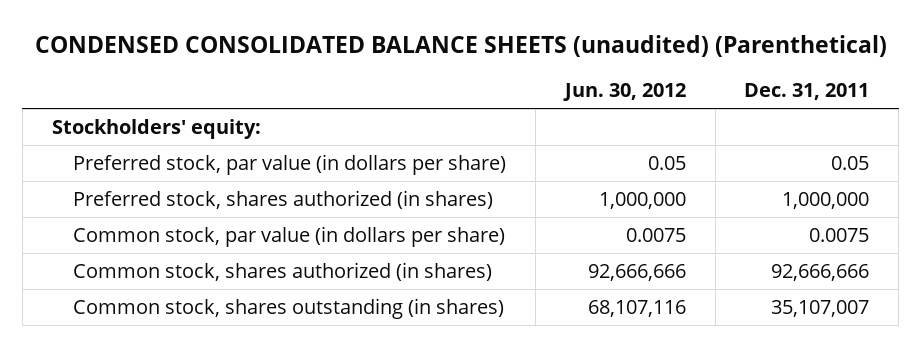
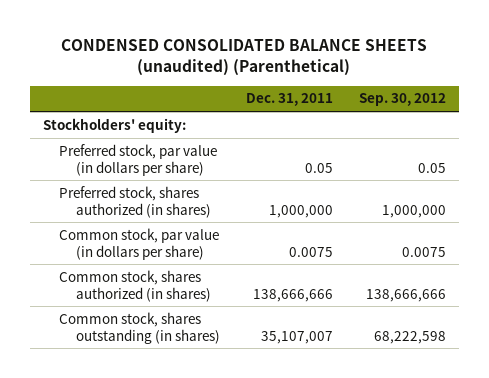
[562,83,686,102] Jun. 30, 2012 -> none
none -> [358,93,446,107] Sep. 30, 2012
[771,263,870,281] 92,666,666 -> [252,288,333,302] 138,666,666

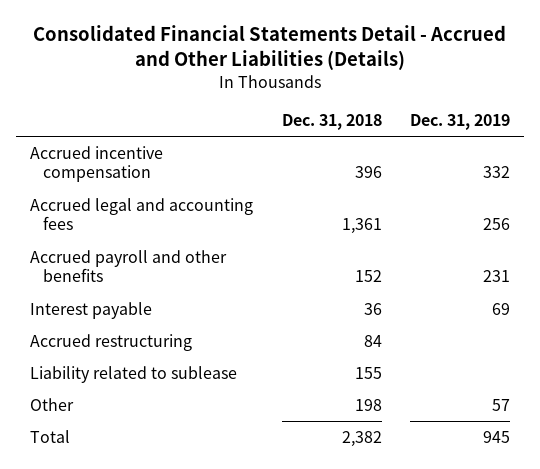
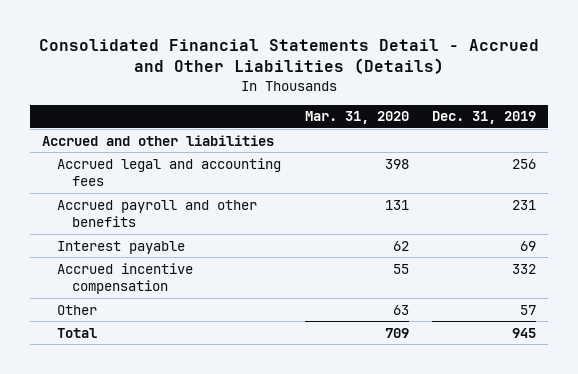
[281,114,382,131] Dec. 31, 2018 -> none
none -> [304,111,409,125] Mar. 31, 2020
none -> [41,134,274,146] Accrued and other liabilities
[30,333,193,351] Accrued restructuring -> none
[30,365,238,383] Liability related to sublease -> none
[30,145,164,183] Accrued incentive compensation -> [56,262,193,295] Accrued incentive compensation

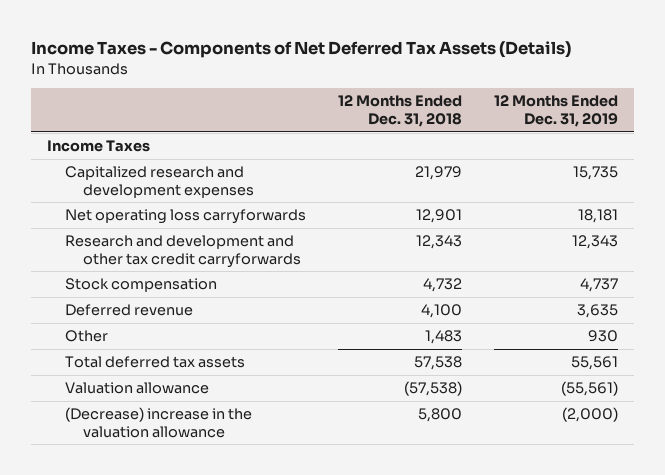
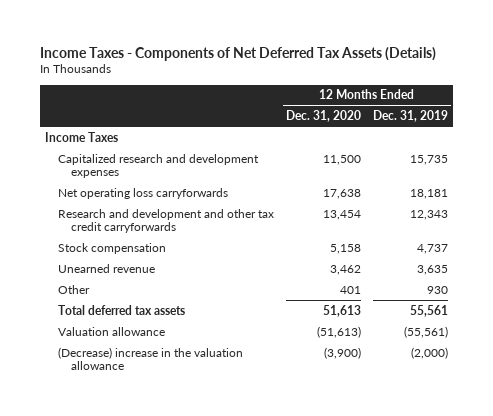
[338,95,463,127] 12 Months Ended Dec. 31, 2018 -> none
none -> [286,110,362,123] Dec. 31, 2020
[65,304,194,317] Deferred revenue -> [58,263,156,273] Unearned revenue

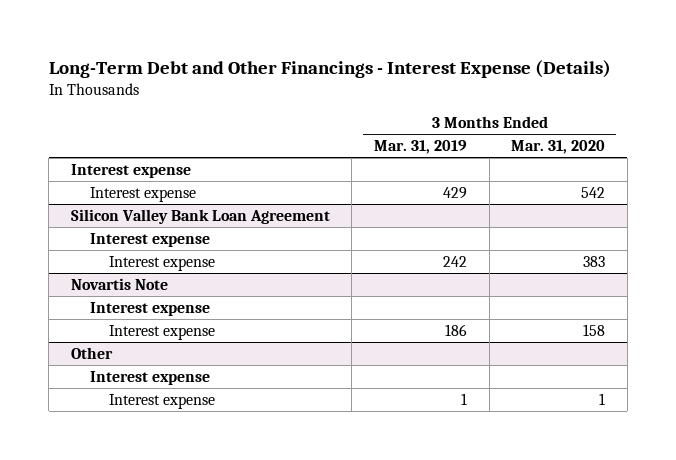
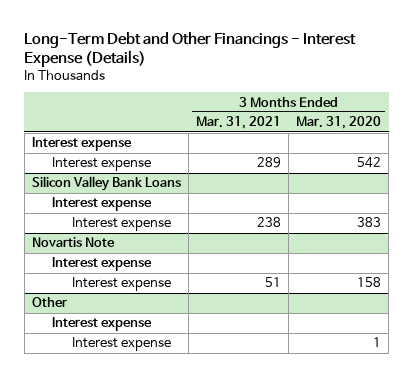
[373,140,467,155] Mar. 31, 2019 -> none
none -> [196,116,282,130] Mar. 31, 2021
[70,208,330,224] Silicon Valley Bank Loan Agreement -> [32,176,182,192] Silicon Valley Bank Loans

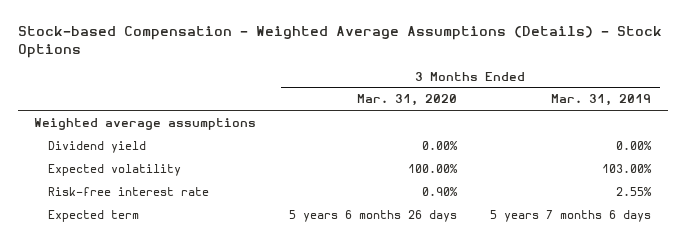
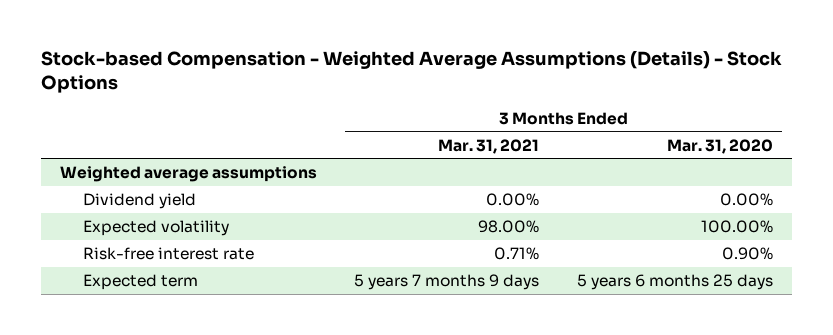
[551,94,652,107] Mar. 31, 2019 -> none
none -> [438,138,540,154] Mar. 31, 2021
[289,209,458,222] 5 years 6 months 26 days -> [576,274,773,291] 5 years 6 months 25 days

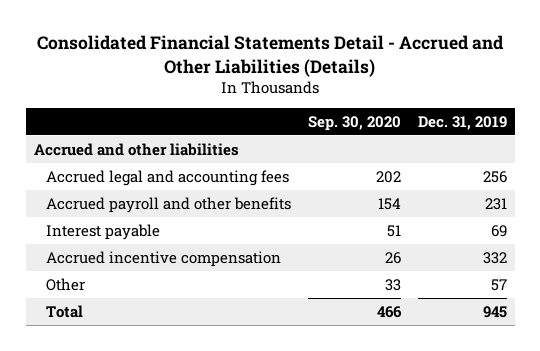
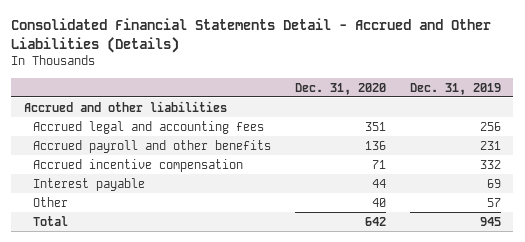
[307,115,401,131] Sep. 30, 2020 -> none
none -> [295,82,387,95] Dec. 31, 2020
[46,223,161,240] Interest payable -> [32,177,145,191] Interest payable

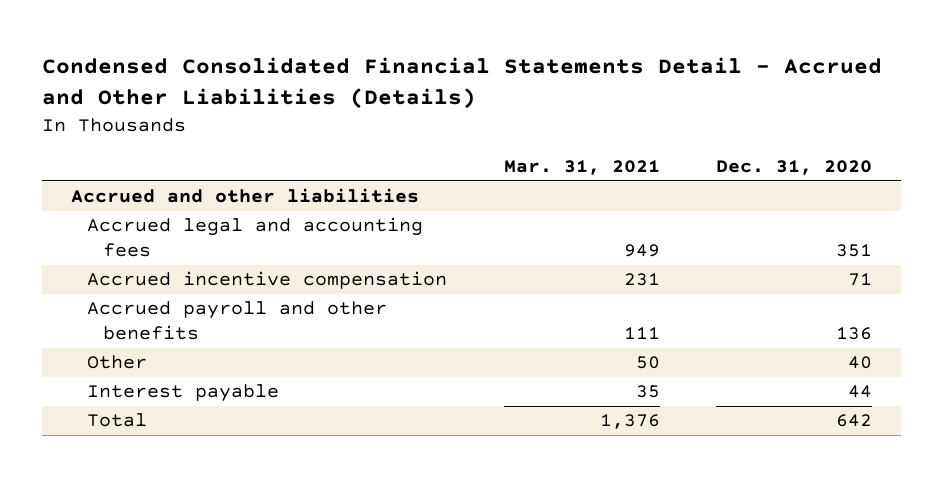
[11,18,492,54] Consolidated Financial Statements Detail - Accrued and Other Liabilities (Details) -> [42,57,883,110] Condensed Consolidated Financial Statements Detail - Accrued and Other Liabilities (Details)
[410,82,502,95] Dec. 31, 2019 -> none
none -> [503,159,660,175] Mar. 31, 2021
[32,139,271,153] Accrued payroll and other benefits -> [86,301,387,340] Accrued payroll and other benefits
[32,177,145,191] Interest payable -> [86,384,279,403] Interest payable

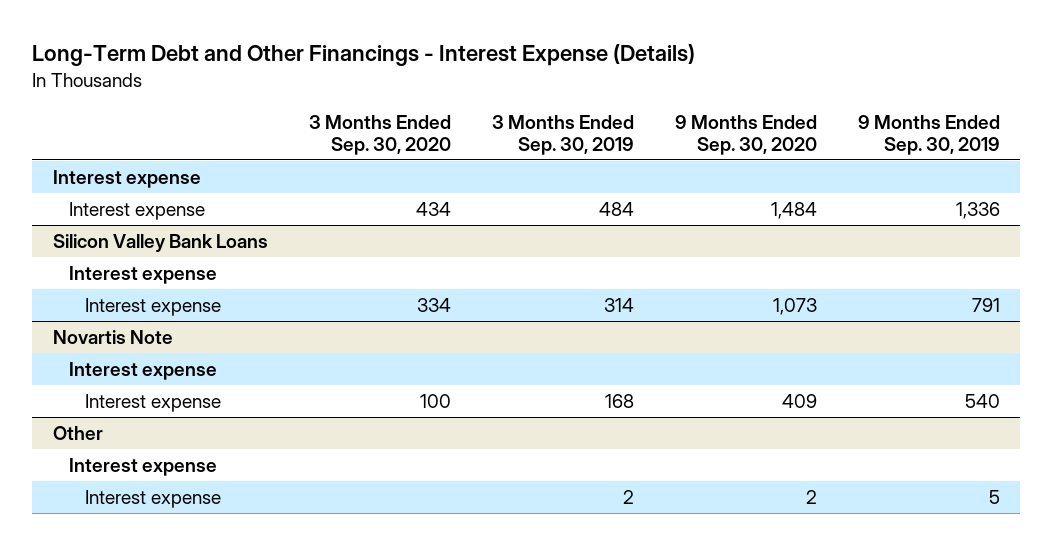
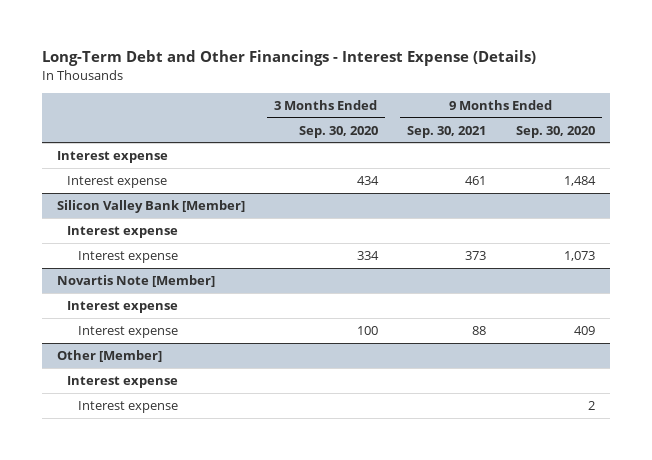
[491,114,634,155] 3 Months Ended Sep. 30, 2019 -> none
[857,114,1000,155] 9 Months Ended Sep. 30, 2019 -> none
none -> [407,125,487,138] Sep. 30, 2021
[52,233,268,252] Silicon Valley Bank Loans -> [57,200,246,214] Silicon Valley Bank [Member]
[52,329,173,344] Novartis Note -> [57,275,216,288] Novartis Note [Member]
[52,425,103,440] Other -> [57,350,163,363] Other [Member]

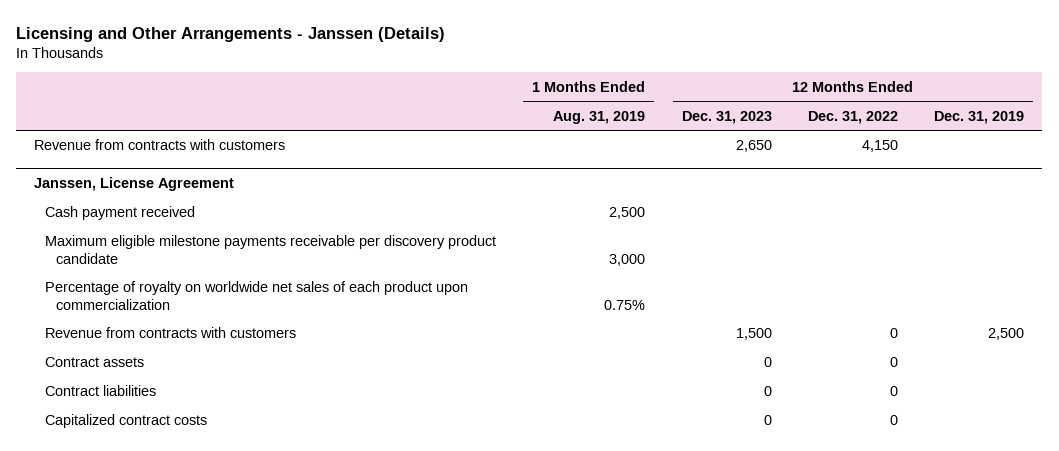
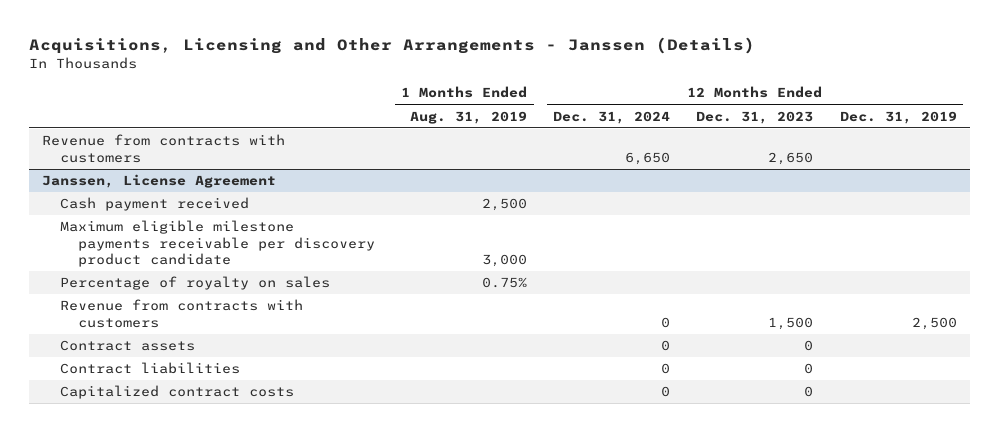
[16,26,446,42] Licensing and Other Arrangements - Janssen (Details) -> [29,36,756,54] Acquisitions, Licensing and Other Arrangements - Janssen (Details)
[807,110,898,124] Dec. 31, 2022 -> none
none -> [553,110,671,124] Dec. 31, 2024
[45,281,469,310] Percentage of royalty on worldwide net sales of each product upon commercialization -> [60,276,331,291] Percentage of royalty on sales

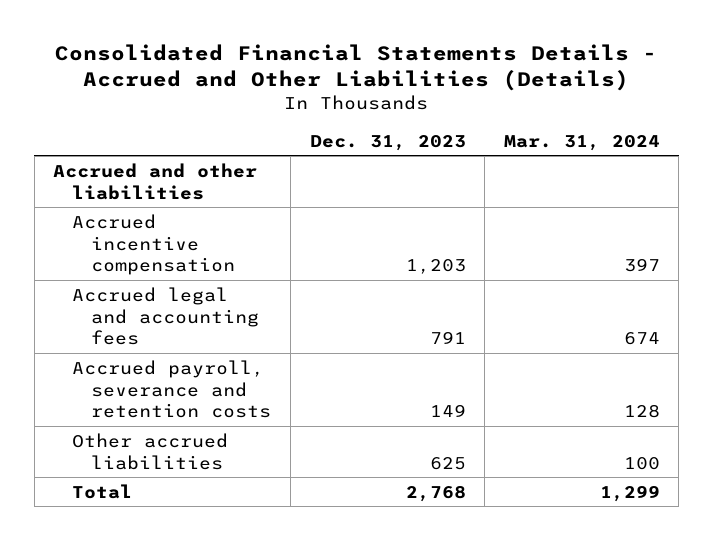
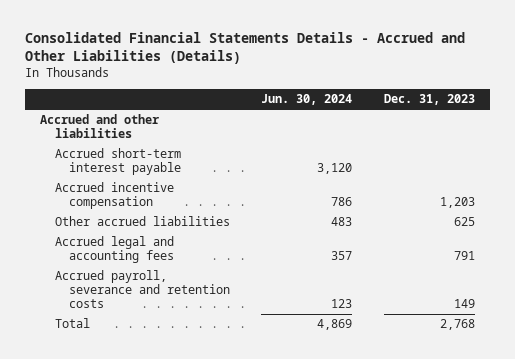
[503,134,660,151] Mar. 31, 2024 -> none
none -> [261,94,353,106] Jun. 30, 2024
none -> [54,148,182,176] Accrued short-term interest payable
[72,432,229,470] Other accrued liabilities -> [54,216,230,227] Other accrued liabilities

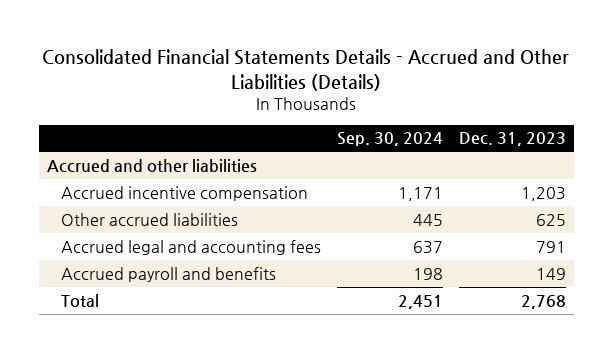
[261,94,353,106] Jun. 30, 2024 -> none
none -> [336,132,443,147] Sep. 30, 2024
[54,148,182,176] Accrued short-term interest payable -> none
[54,270,231,309] Accrued payroll, severance and retention costs -> [60,266,276,282] Accrued payroll and benefits

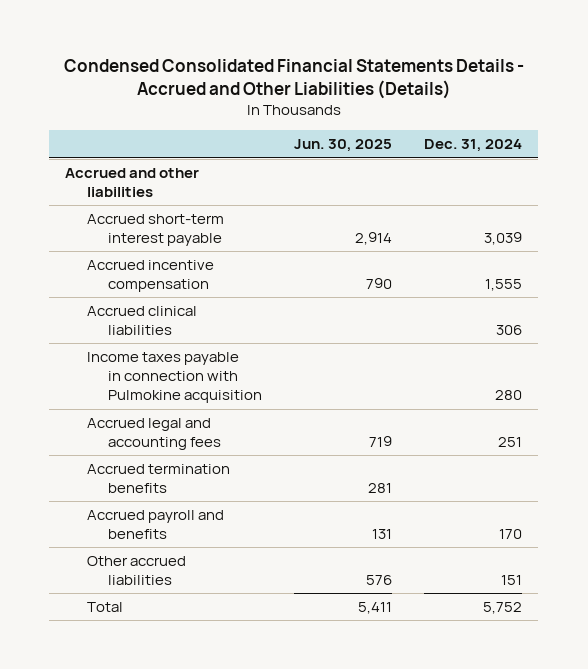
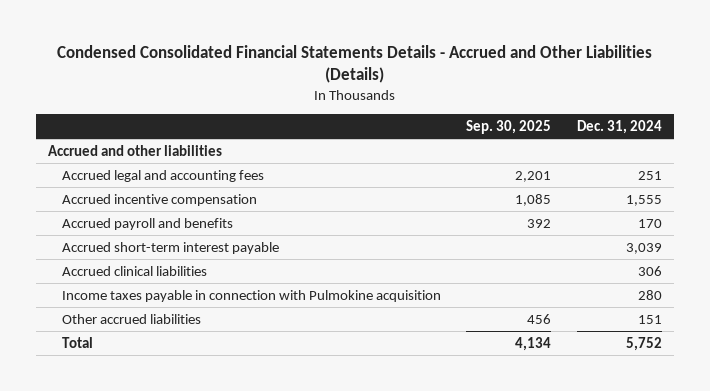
[294,139,393,153] Jun. 30, 2025 -> none
none -> [466,119,552,134] Sep. 30, 2025
[86,418,222,451] Accrued legal and accounting fees -> [62,169,265,182] Accrued legal and accounting fees
[86,510,224,540] Accrued payroll and benefits -> [62,217,234,230] Accrued payroll and benefits
[86,214,224,247] Accrued short-term interest payable -> [62,241,280,254] Accrued short-term interest payable
[86,464,230,494] Accrued termination benefits -> none

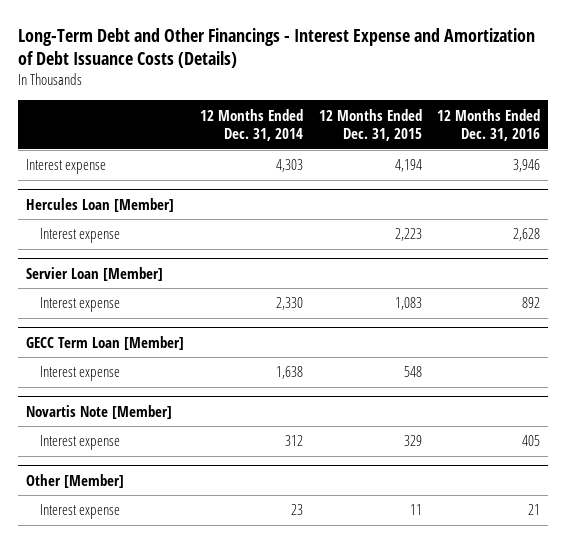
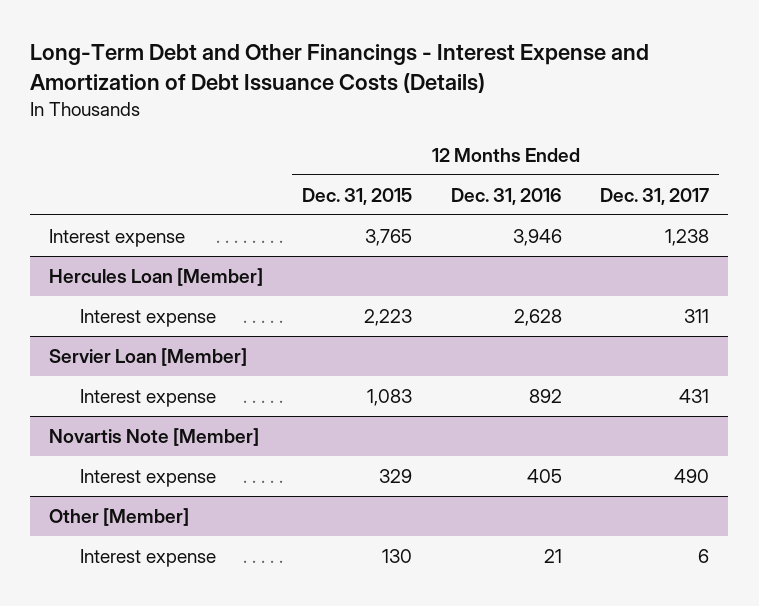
[199,108,303,142] 12 Months Ended Dec. 31, 2014 -> none
none -> [600,187,710,205] Dec. 31, 2017
[394,159,422,173] 4,194 -> [364,228,412,246] 3,765
[26,335,185,350] GECC Term Loan [Member] -> none
[39,366,120,382] Interest expense -> none
[409,504,422,516] 11 -> [381,548,412,563] 130

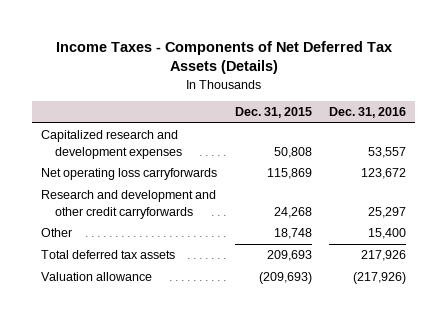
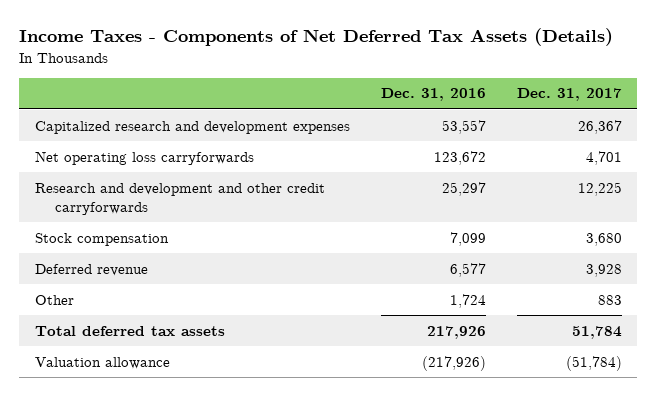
[234,107,312,119] Dec. 31, 2015 -> none
none -> [516,88,622,102] Dec. 31, 2017
none -> [34,232,169,246] Stock compensation
none -> [34,263,148,276] Deferred revenue
[368,228,407,240] 15,400 -> [449,293,486,308] 1,724

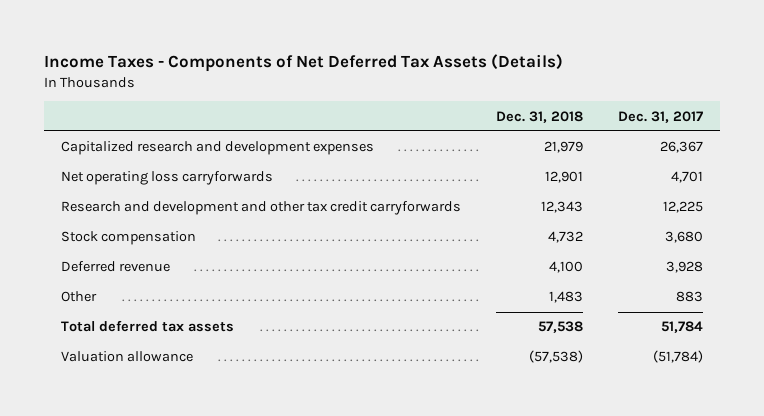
[380,88,486,102] Dec. 31, 2016 -> none
none -> [496,110,584,123] Dec. 31, 2018
[34,182,325,215] Research and development and other credit carryforwards -> [61,201,462,216] Research and development and other tax credit carryforwards

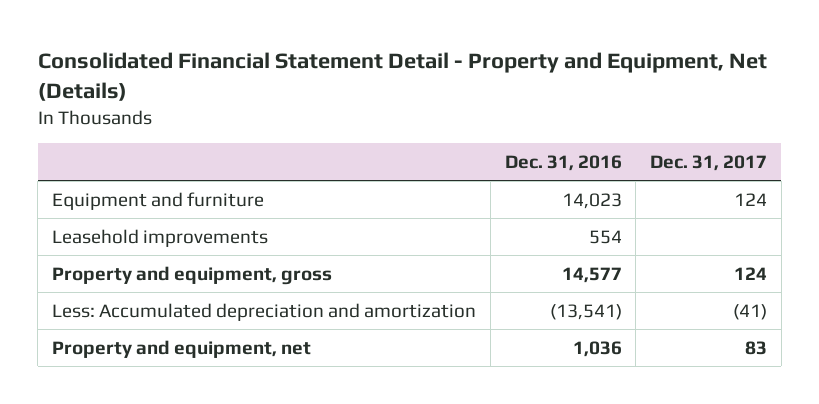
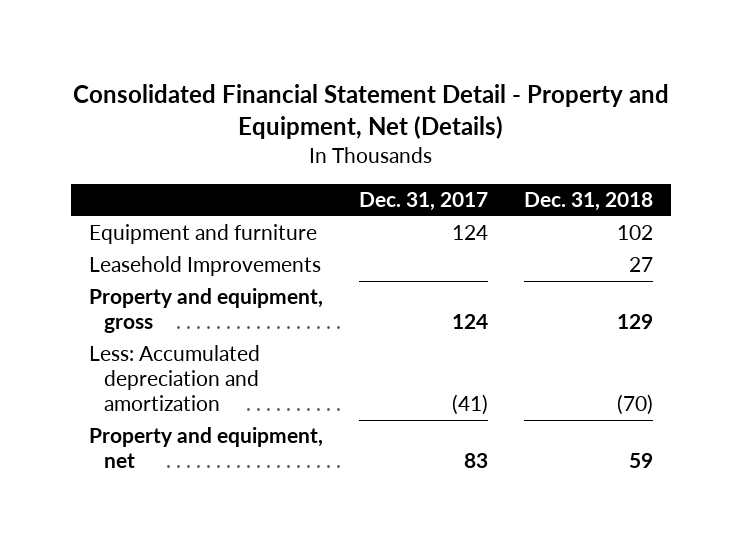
[504,154,622,171] Dec. 31, 2016 -> none
none -> [523,192,653,212] Dec. 31, 2018
[52,228,269,247] Leasehold improvements -> [88,256,321,277] Leasehold Improvements

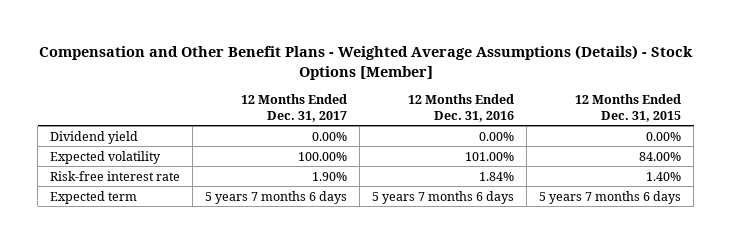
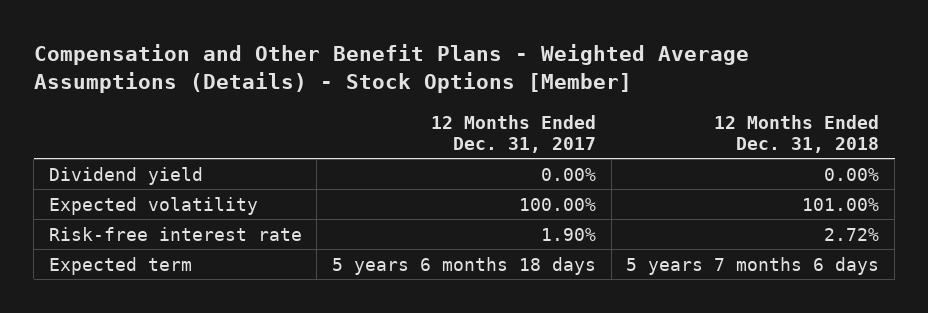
[408,94,515,122] 12 Months Ended Dec. 31, 2016 -> none
[575,94,682,122] 12 Months Ended Dec. 31, 2015 -> none
none -> [714,114,880,153] 12 Months Ended Dec. 31, 2018
[205,190,348,204] 5 years 7 months 6 days -> [332,256,597,275] 5 years 6 months 18 days

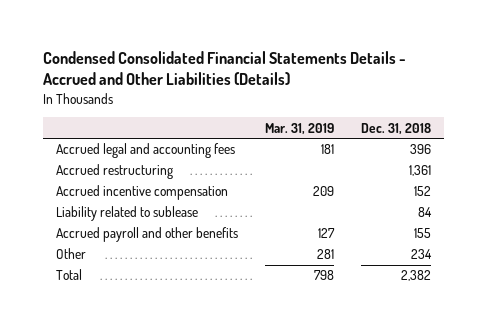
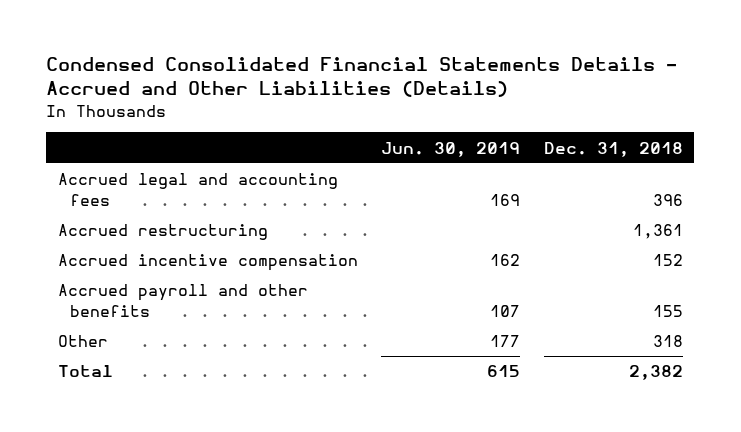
[265,122,335,135] Mar. 31, 2019 -> none
none -> [381,141,521,157] Jun. 30, 2019
[56,206,199,222] Liability related to sublease -> none
[410,249,432,260] 234 -> [652,335,683,348] 318

